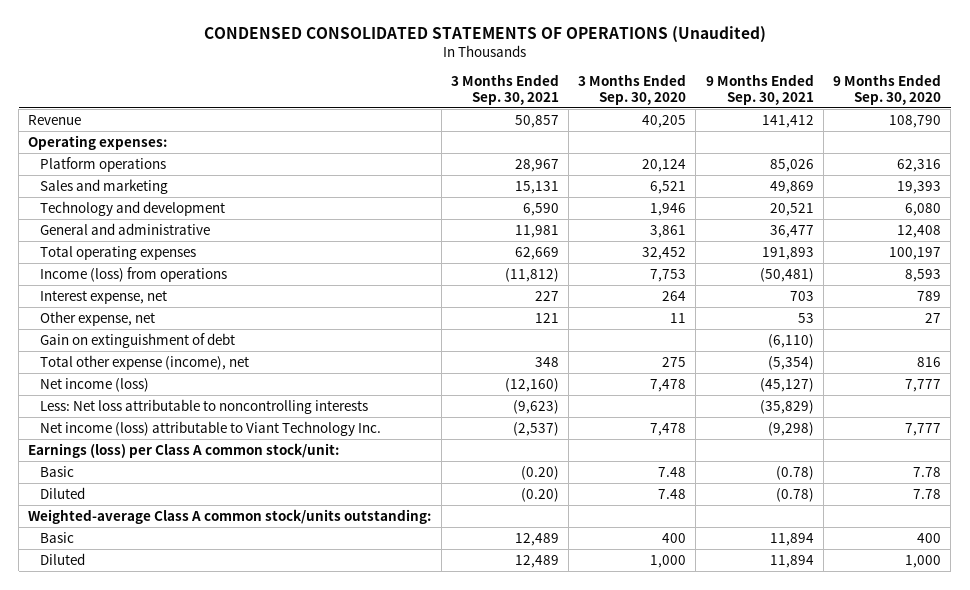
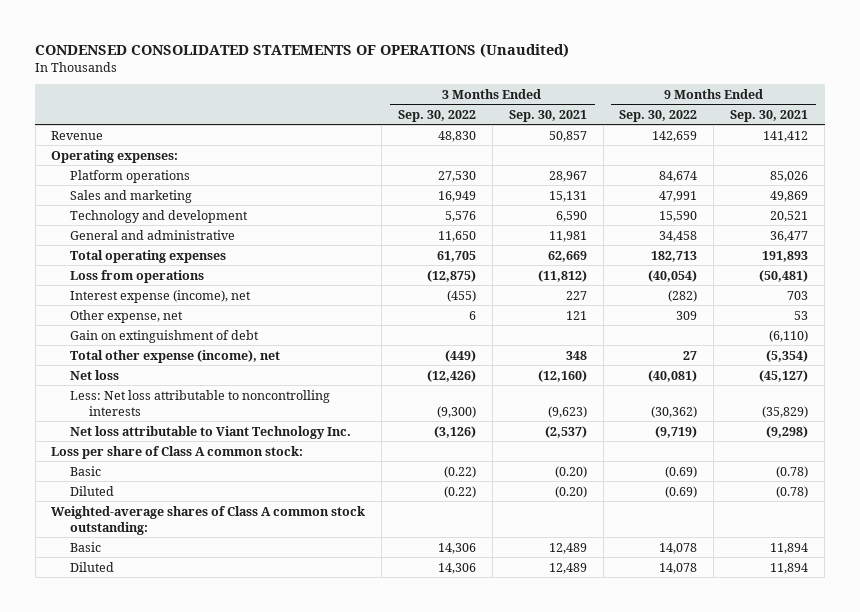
[578,74,687,105] 3 Months Ended Sep. 30, 2020 -> none
[833,74,942,105] 9 Months Ended Sep. 30, 2020 -> none
none -> [398,109,477,122] Sep. 30, 2022
none -> [619,109,698,122] Sep. 30, 2022
[40,266,228,282] Income (loss) from operations -> [70,269,205,283] Loss from operations
[40,289,168,304] Interest expense, net -> [70,289,252,303] Interest expense (income), net
[40,377,150,392] Net income (loss) -> [70,369,120,380] Net loss
[40,420,382,436] Net income (loss) attributable to Viant Technology Inc. -> [70,425,352,439] Net loss attributable to Viant Technology Inc.
[28,442,340,458] Earnings (loss) per Class A common stock/unit: -> [51,445,304,459] Loss per share of Class A common stock:
[28,508,432,524] Weighted-average Class A common stock/units outstanding: -> [51,505,366,535] Weighted-average shares of Class A common stock outstanding:

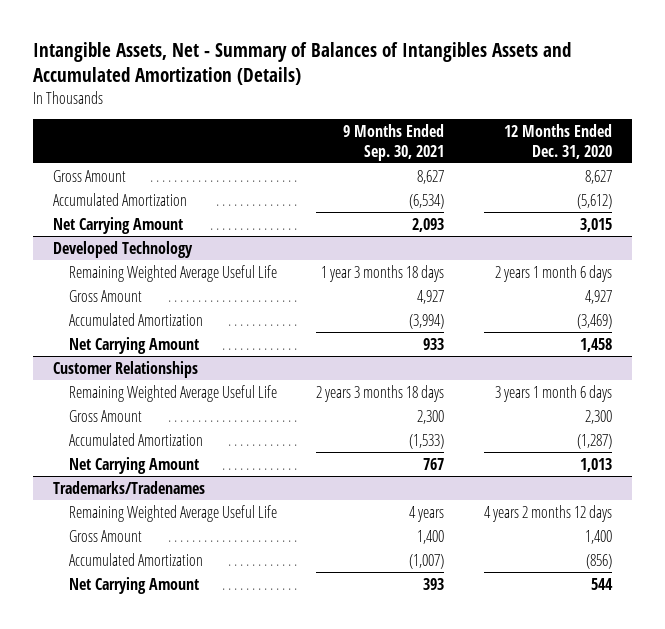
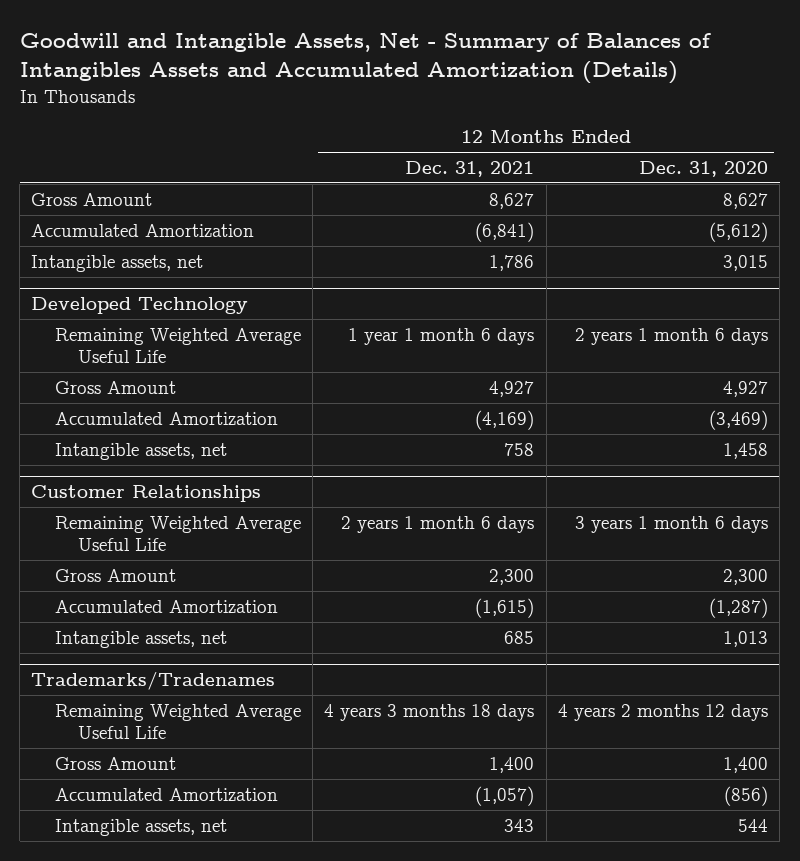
[32,42,571,86] Intangible Assets, Net - Summary of Balances of Intangibles Assets and Accumulated Amortization (Details) -> [19,33,711,85] Goodwill and Intangible Assets, Net - Summary of Balances of Intangibles Assets and Accumulated Amortization (Details)
[343,124,445,161] 9 Months Ended Sep. 30, 2021 -> none
none -> [405,160,535,177] Dec. 31, 2021
[52,216,183,234] Net Carrying Amount -> [31,254,204,272] Intangible assets, net
[68,336,199,354] Net Carrying Amount -> [54,442,227,460] Intangible assets, net
[68,456,199,474] Net Carrying Amount -> [54,630,227,648] Intangible assets, net
[68,576,199,594] Net Carrying Amount -> [54,818,227,836] Intangible assets, net

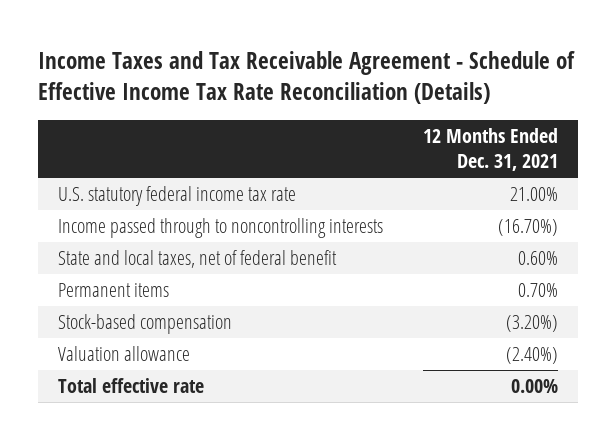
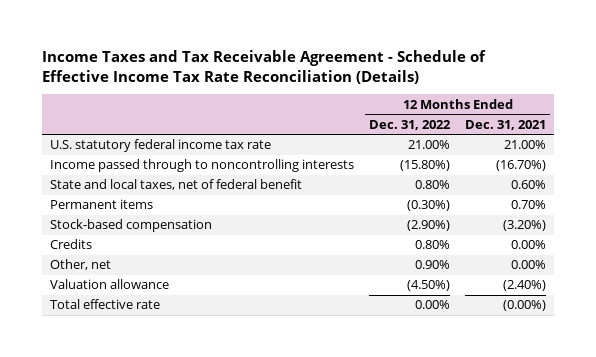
none -> [369,119,452,130] Dec. 31, 2022
none -> [49,239,92,250] Credits
none -> [49,259,111,271] Other, net
[511,379,559,394] 0.00% -> [503,300,547,312] (0.00%)

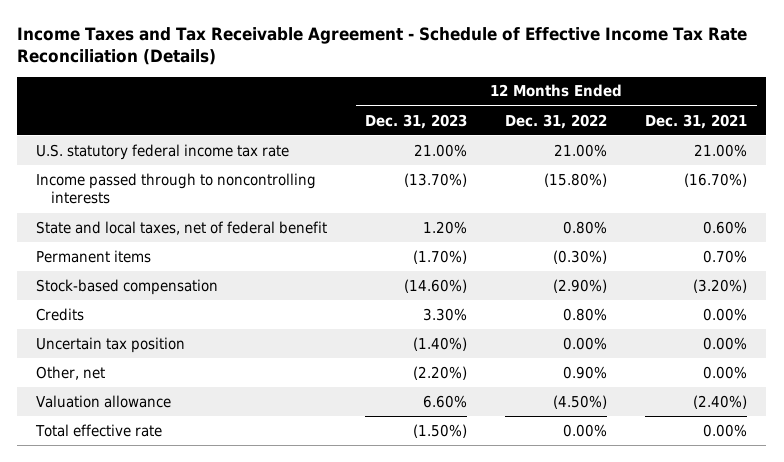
none -> [365,113,468,129] Dec. 31, 2023
none -> [36,336,186,353] Uncertain tax position
[503,300,547,312] (0.00%) -> [703,423,748,437] 0.00%

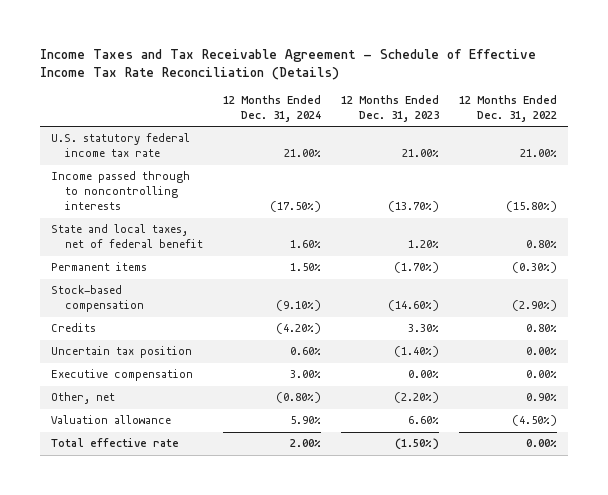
[645,113,748,129] Dec. 31, 2021 -> none
none -> [223,94,322,122] 12 Months Ended Dec. 31, 2024
none -> [50,369,193,382] Executive compensation

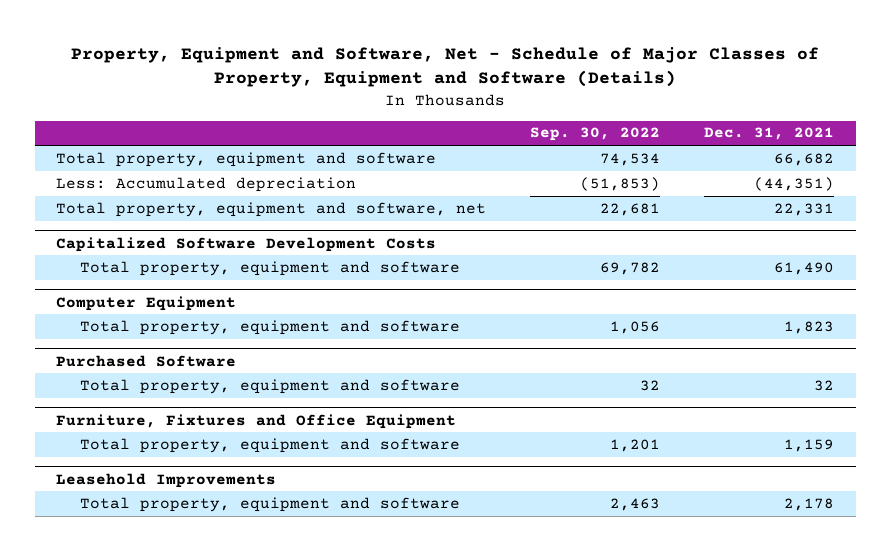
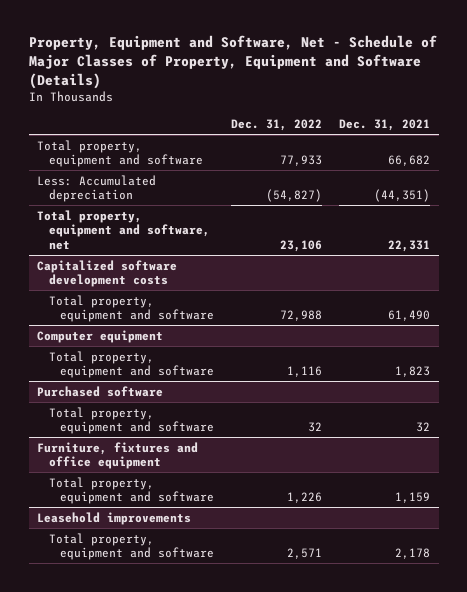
[530,127,661,142] Sep. 30, 2022 -> none
none -> [231,118,323,131] Dec. 31, 2022
[56,236,437,252] Capitalized Software Development Costs -> [37,259,178,288] Capitalized software development costs
[56,295,237,311] Computer Equipment -> [37,329,164,343] Computer equipment
[56,354,237,367] Purchased Software -> [37,385,164,397] Purchased software
[56,413,457,429] Furniture, Fixtures and Office Equipment -> [37,441,199,470] Furniture, fixtures and office equipment
[56,472,277,488] Leasehold Improvements -> [37,511,192,525] Leasehold improvements

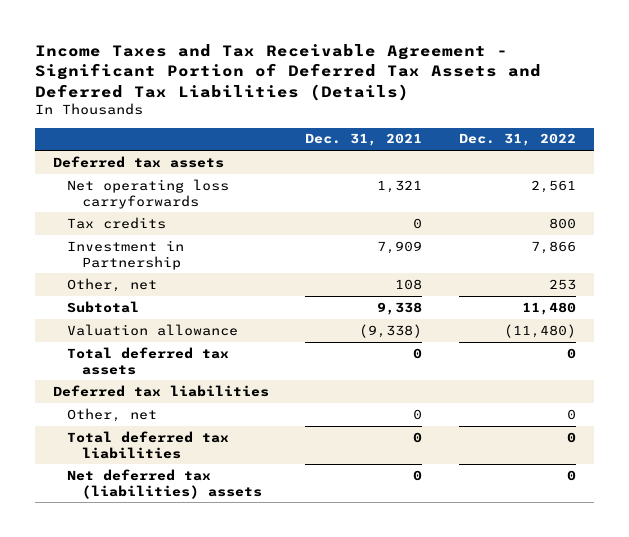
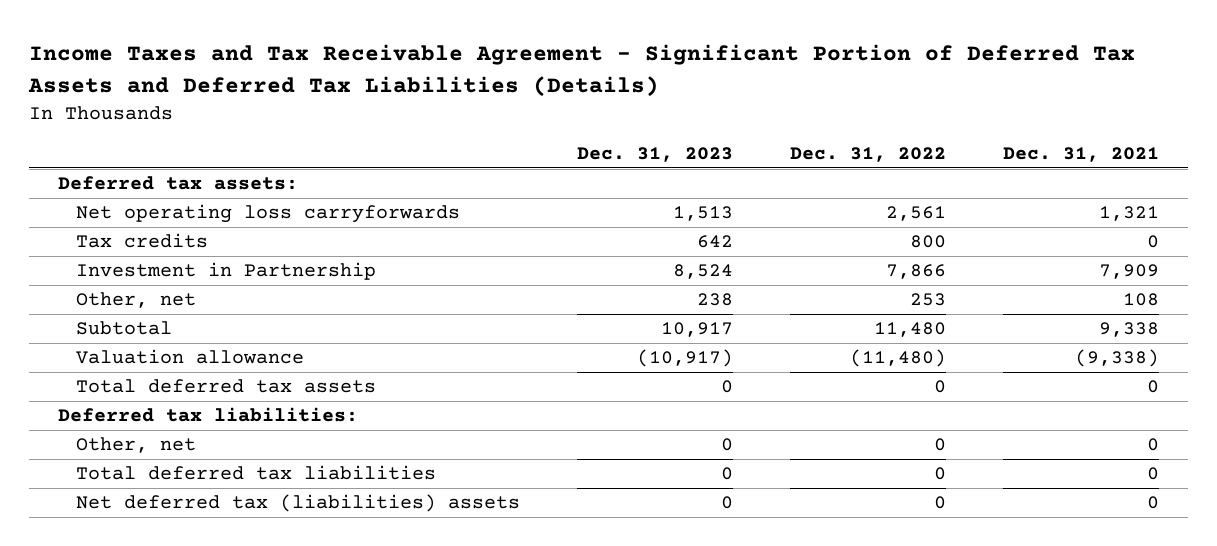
none -> [577,147,734,163] Dec. 31, 2023
[53,155,225,168] Deferred tax assets -> [57,176,298,191] Deferred tax assets:
[53,384,270,397] Deferred tax liabilities -> [57,407,358,423] Deferred tax liabilities:

